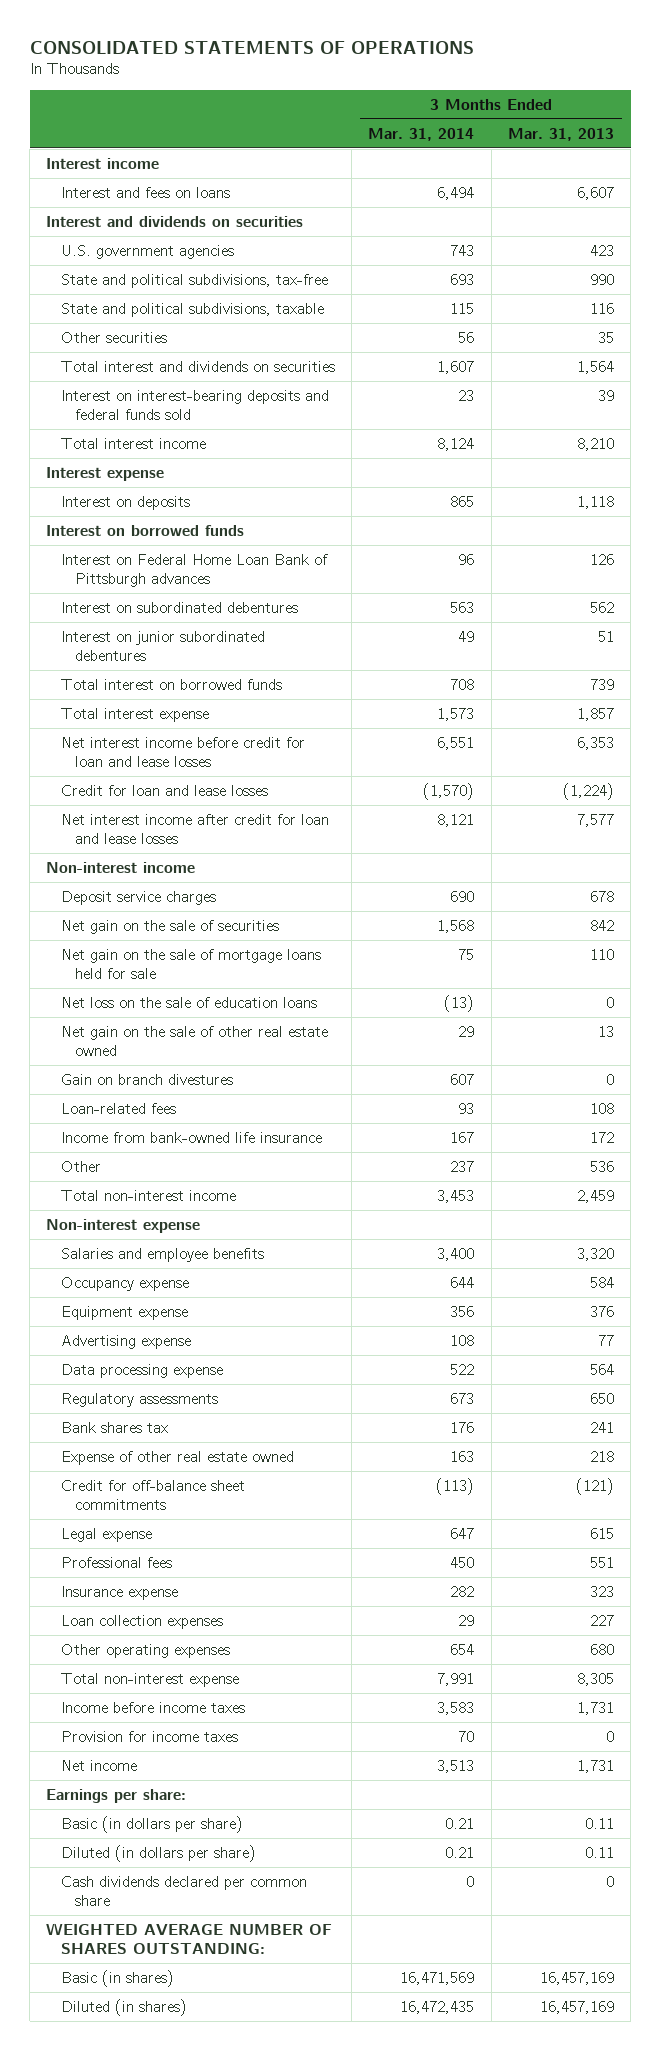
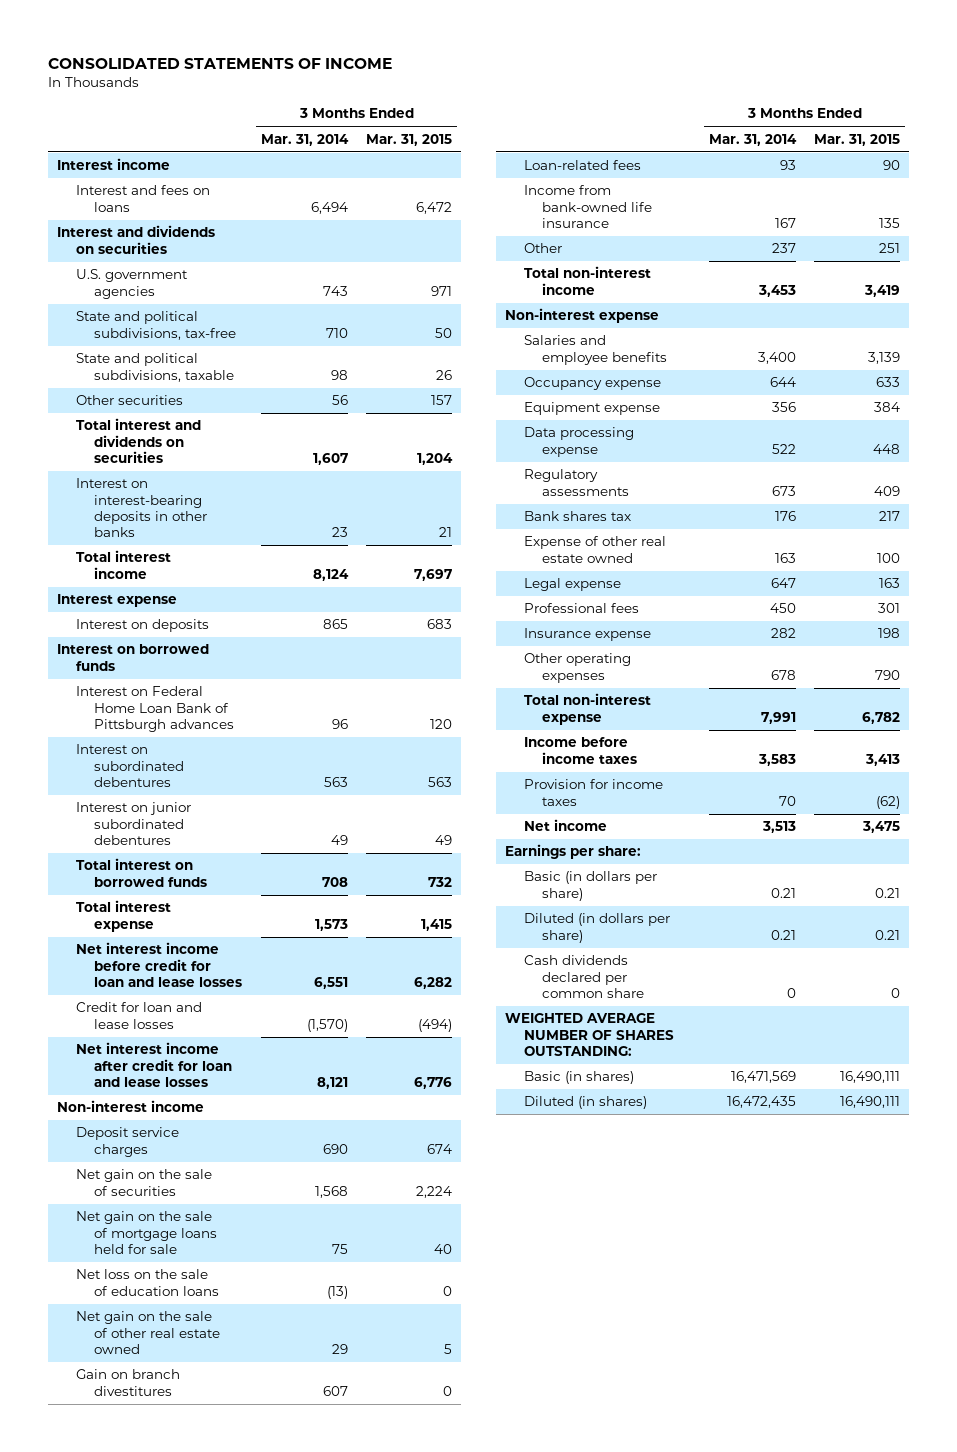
[29,40,474,54] CONSOLIDATED STATEMENTS OF OPERATIONS -> [47,57,392,69] CONSOLIDATED STATEMENTS OF INCOME
[508,127,615,141] Mar. 31, 2013 -> none
none -> [366,133,453,146] Mar. 31, 2015
[450,273,475,285] 693 -> [325,327,348,338] 710
[450,302,475,314] 115 -> [330,369,348,380] 98
[60,389,329,421] Interest on interest-bearing deposits and federal funds sold -> none
none -> [75,478,208,537] Interest on interest-bearing deposits in other banks
[60,1073,233,1085] Gain on branch divestures -> [75,1369,180,1396] Gain on branch divestitures
[60,1334,191,1349] Advertising expense -> none
[60,1479,245,1511] Credit for off-balance sheet commitments -> none
[60,1614,223,1629] Loan collection expenses -> none
[450,1643,475,1655] 654 -> [770,669,796,680] 678

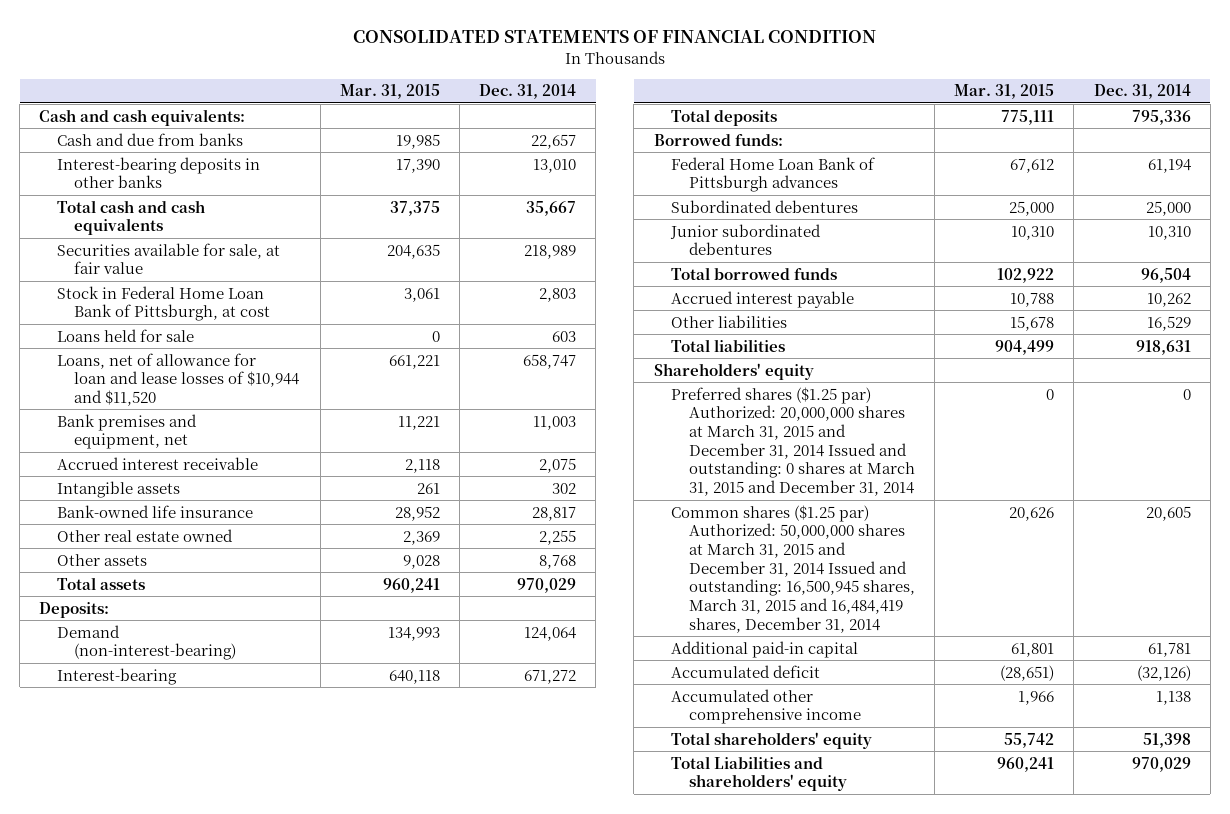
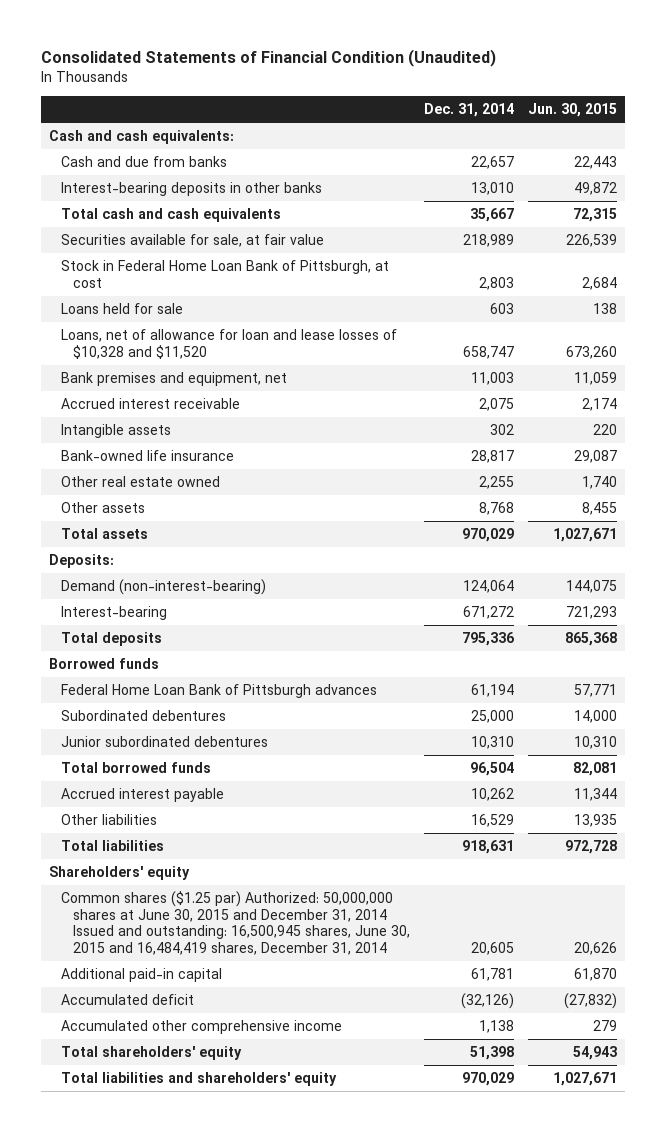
[352,30,876,44] CONSOLIDATED STATEMENTS OF FINANCIAL CONDITION -> [41,49,497,68] Consolidated Statements of Financial Condition (Unaudited)
[339,84,440,100] Mar. 31, 2015 -> none
none -> [528,103,618,118] Jun. 30, 2015
[56,352,300,406] Loans, net of allowance for loan and lease losses of $10,944 and $11,520 -> [60,329,397,359] Loans, net of allowance for loan and lease losses of $10,328 and $11,520
[653,133,783,146] Borrowed funds: -> [48,658,159,670] Borrowed funds
[671,386,915,497] Preferred shares ($1.25 par) Authorized: 20,000,000 shares at March 31, 2015 and December 31, 2014 Issued and outstanding: 0 shares at March 31, 2015 and December 31, 2014 -> none
[671,504,915,633] Common shares ($1.25 par) Authorized: 50,000,000 shares at March 31, 2015 and December 31, 2014 Issued and outstanding: 16,500,945 shares, March 31, 2015 and 16,484,419 shares, December 31, 2014 -> [60,891,410,956] Common shares ($1.25 par) Authorized: 50,000,000 shares at June 30, 2015 and December 31, 2014 Issued and outstanding: 16,500,945 shares, June 30, 2015 and 16,484,419 shares, December 31, 2014
[671,755,847,792] Total Liabilities and shareholders' equity -> [60,1072,337,1087] Total liabilities and shareholders' equity

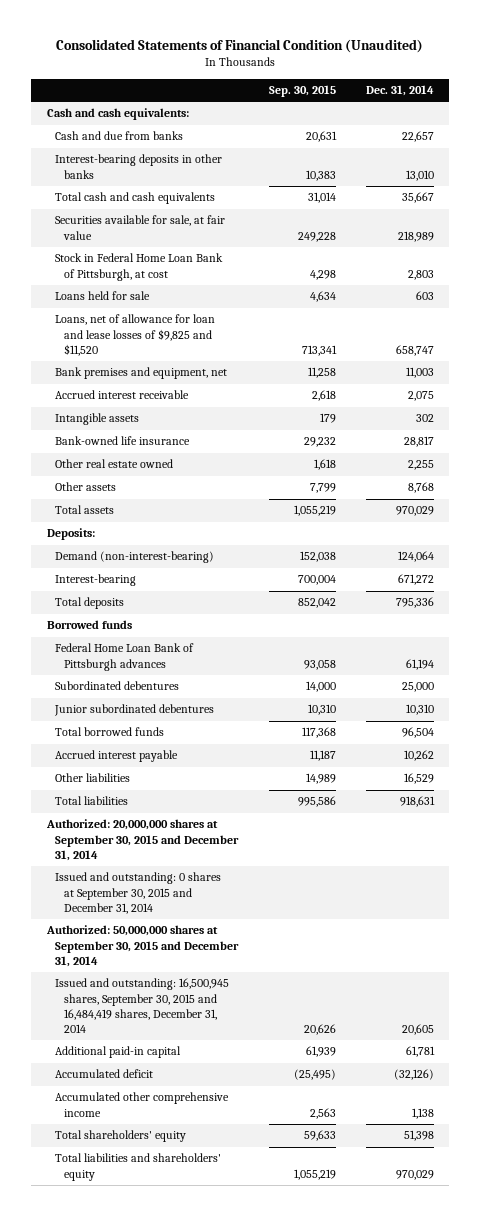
[528,103,618,118] Jun. 30, 2015 -> none
none -> [268,85,336,98] Sep. 30, 2015
[60,329,397,359] Loans, net of allowance for loan and lease losses of $10,328 and $11,520 -> [55,314,216,356] Loans, net of allowance for loan and lease losses of $9,825 and $11,520
[48,866,190,881] Shareholders' equity -> none
none -> [45,819,240,861] Authorized: 20,000,000 shares at September 30, 2015 and December 31, 2014
none -> [55,872,222,914] Issued and outstanding: 0 shares at September 30, 2015 and December 31, 2014
none -> [45,925,240,967] Authorized: 50,000,000 shares at September 30, 2015 and December 31, 2014
[60,891,410,956] Common shares ($1.25 par) Authorized: 50,000,000 shares at June 30, 2015 and December 31, 2014 Issued and outstanding: 16,500,945 shares, June 30, 2015 and 16,484,419 shares, December 31, 2014 -> [55,978,230,1034] Issued and outstanding: 16,500,945 shares, September 30, 2015 and 16,484,419 shares, December 31, 2014

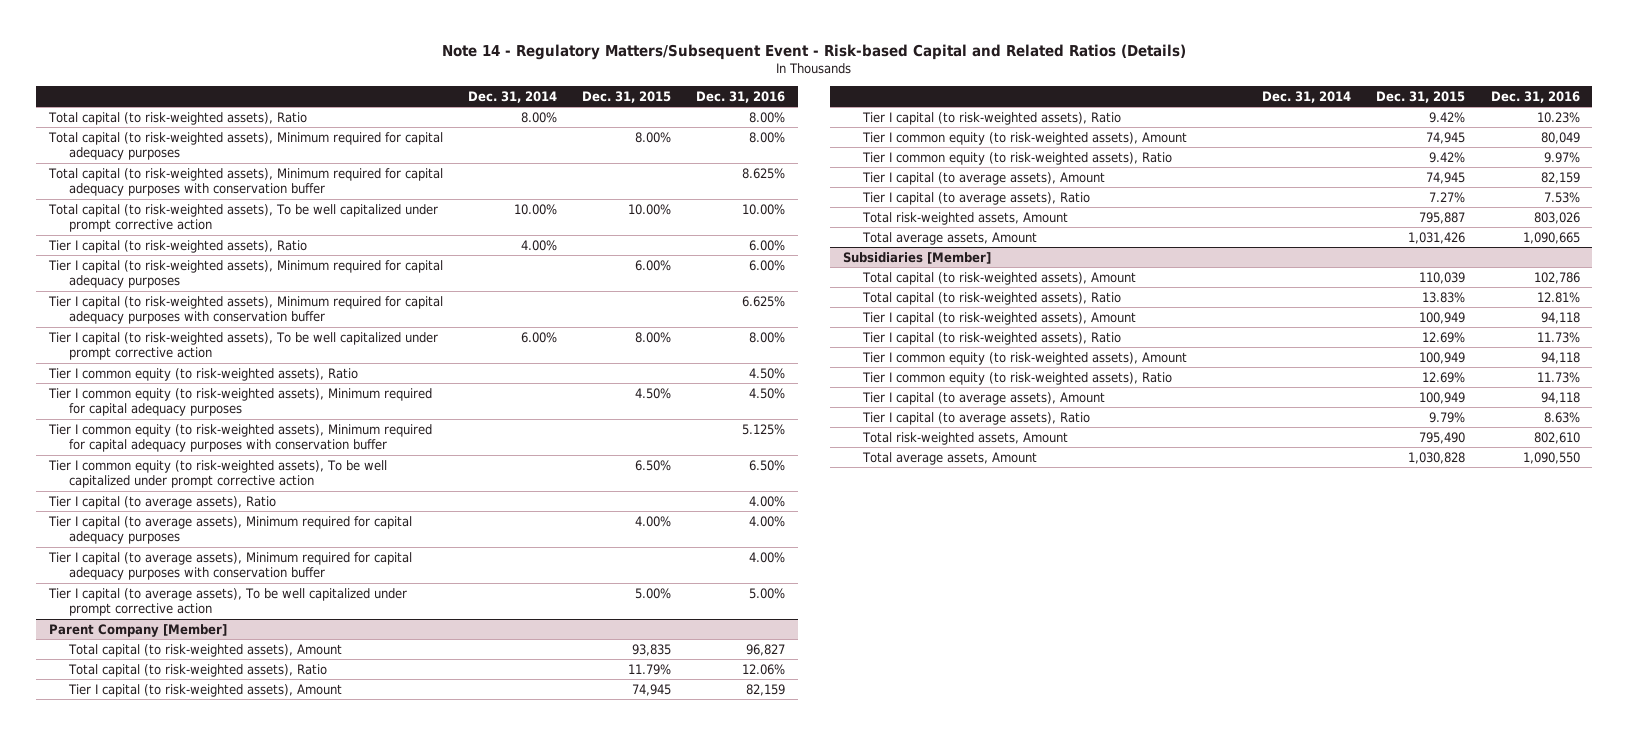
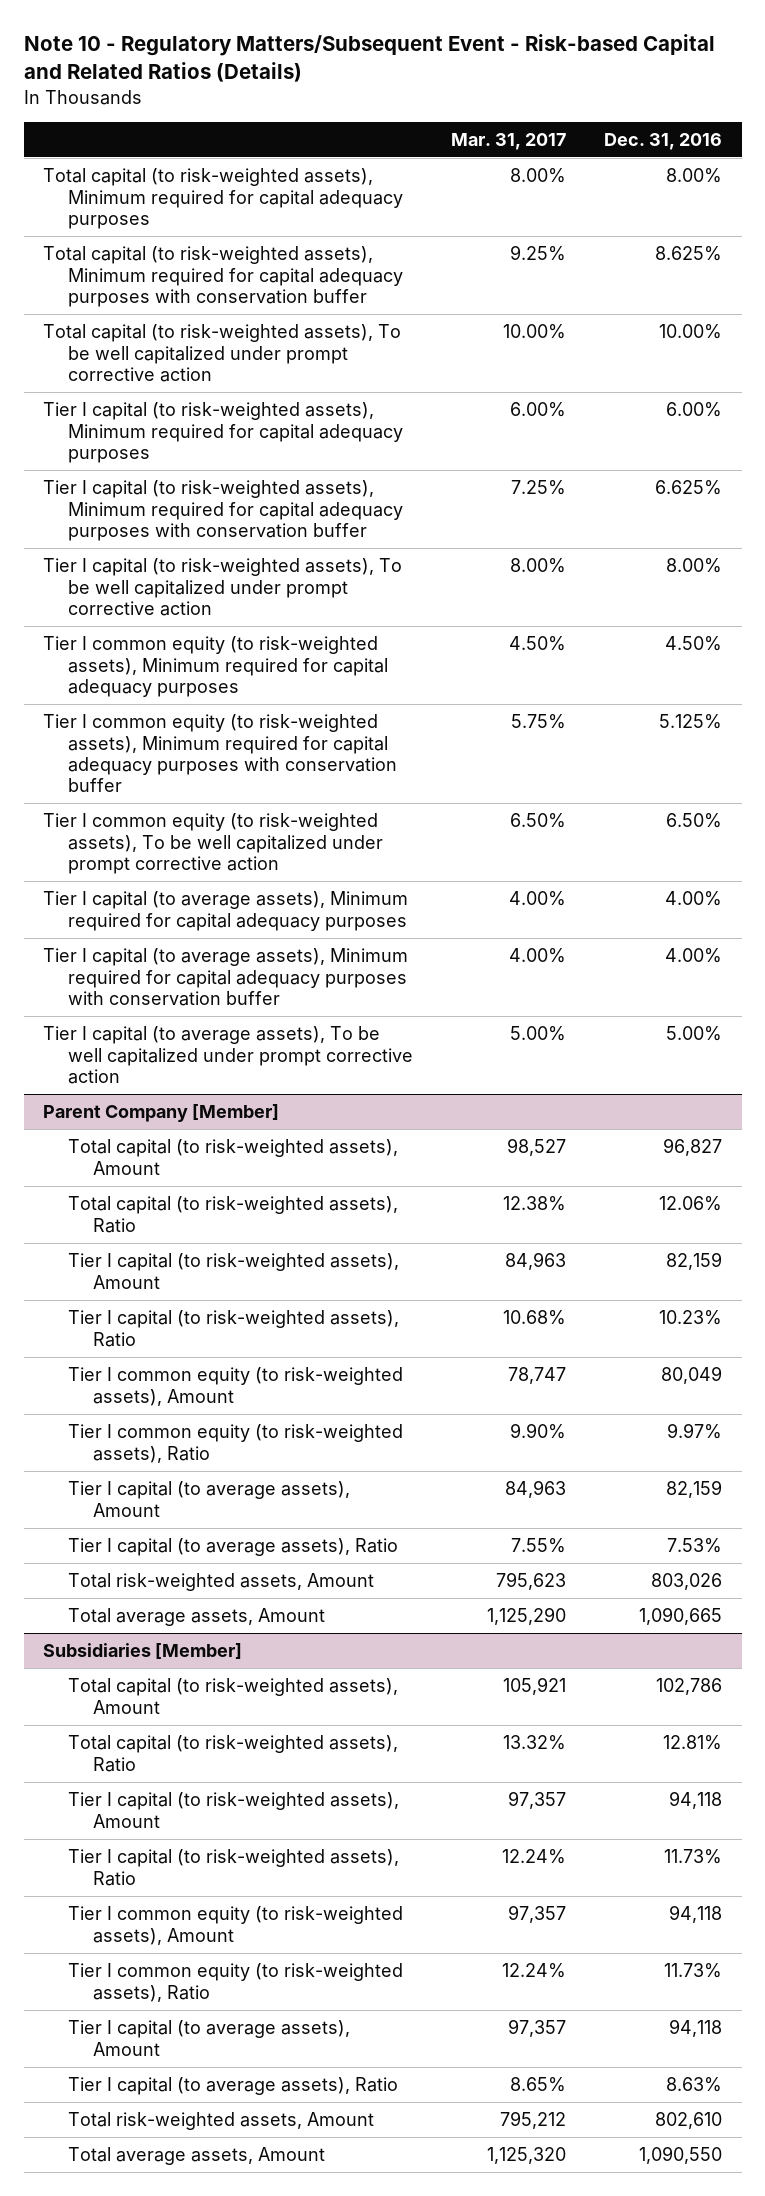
[442,43,1187,60] Note 14 - Regulatory Matters/Subsequent Event - Risk-based Capital and Related Ratios (Details) -> [23,34,715,83] Note 10 - Regulatory Matters/Subsequent Event - Risk-based Capital and Related Ratios (Details)
[467,90,557,103] Dec. 31, 2014 -> none
[582,90,672,103] Dec. 31, 2015 -> none
none -> [451,132,567,150] Mar. 31, 2017
[47,111,307,125] Total capital (to risk-weighted assets), Ratio -> none
[47,239,307,253] Tier I capital (to risk-weighted assets), Ratio -> none
[47,367,358,381] Tier I common equity (to risk-weighted assets), Ratio -> none
[47,495,276,509] Tier I capital (to average assets), Ratio -> none

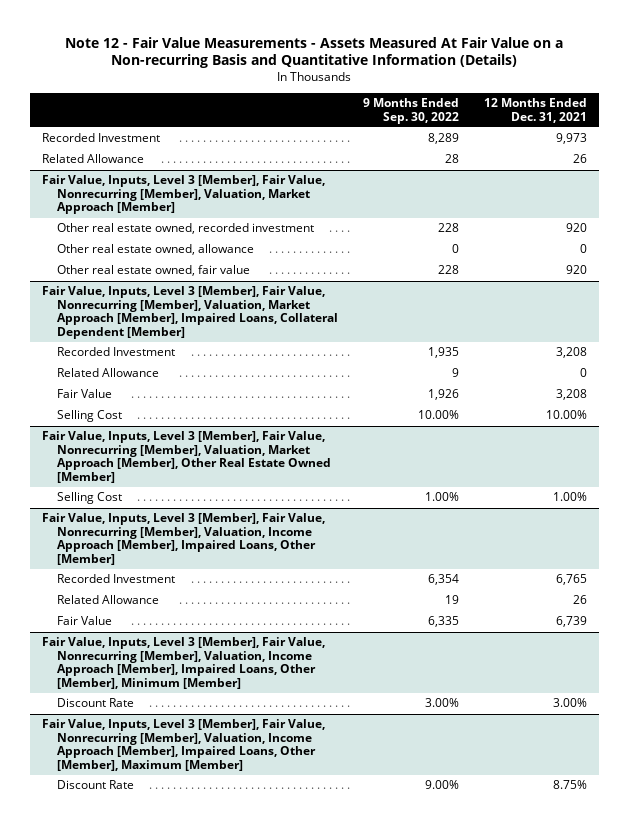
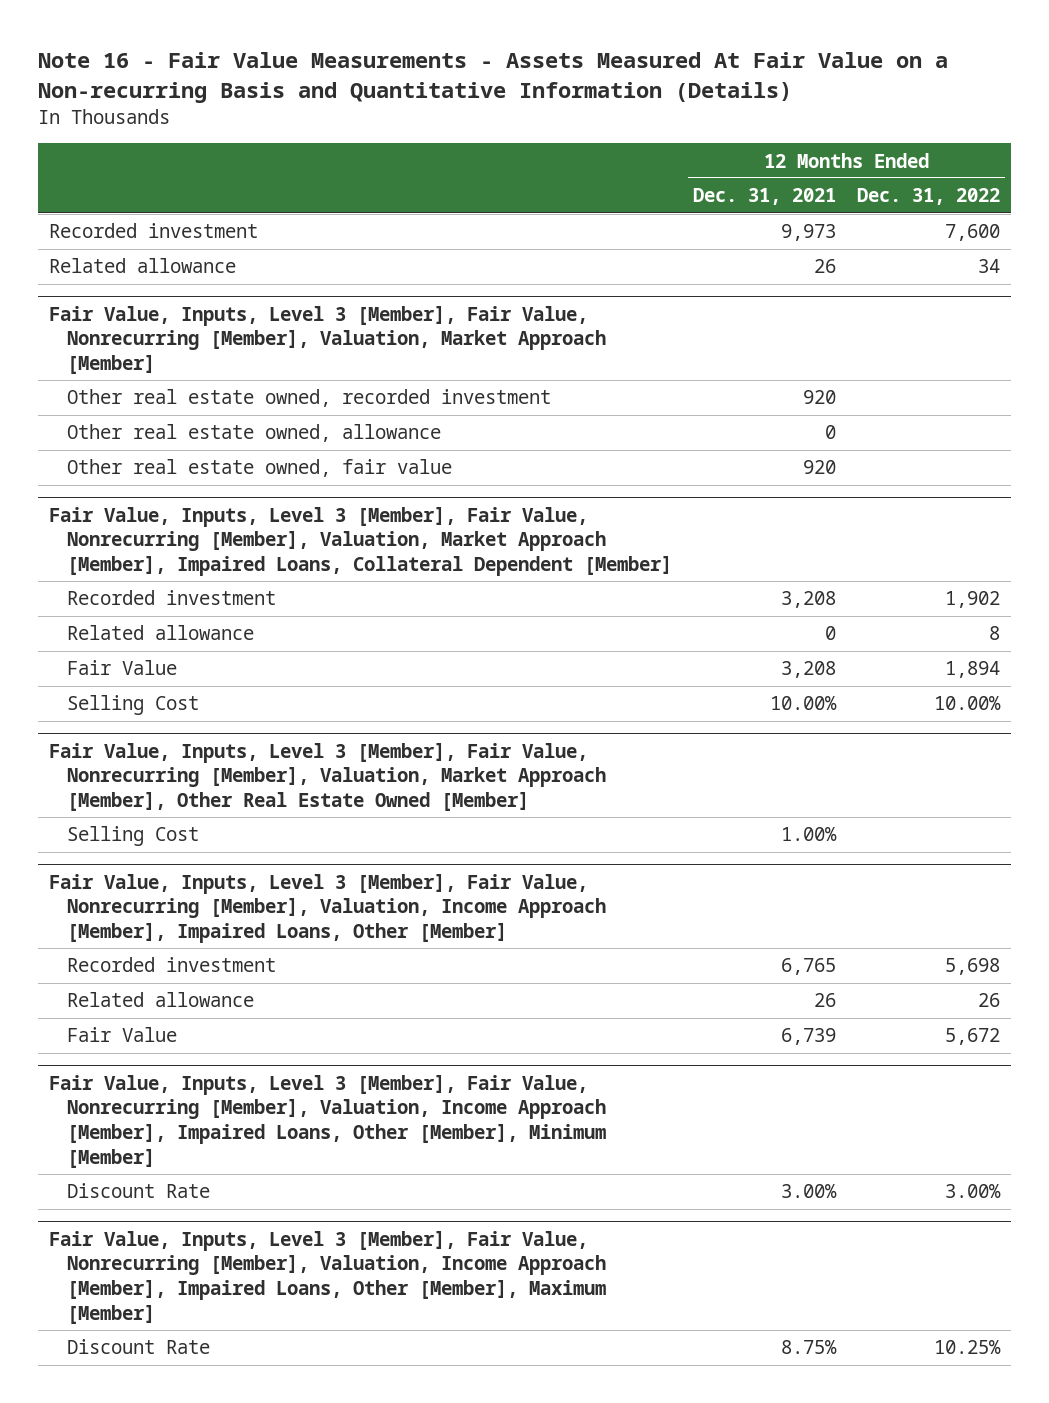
[65,36,564,69] Note 12 - Fair Value Measurements - Assets Measured At Fair Value on a Non-recurring Basis and Quantitative Information (Details) -> [38,52,949,104] Note 16 - Fair Value Measurements - Assets Measured At Fair Value on a Non-recurring Basis and Quantitative Information (Details)
[362,98,459,124] 9 Months Ended Sep. 30, 2022 -> none
none -> [857,188,1001,206] Dec. 31, 2022
[42,133,161,143] Recorded Investment -> [48,223,258,239] Recorded investment
[42,154,145,164] Related Allowance -> [48,258,236,274] Related allowance
[56,347,175,357] Recorded Investment -> [66,590,276,606] Recorded investment
[56,368,159,378] Related Allowance -> [66,625,254,641] Related allowance
[56,574,175,584] Recorded Investment -> [66,957,276,973] Recorded investment
[56,595,159,605] Related Allowance -> [66,992,254,1008] Related allowance

